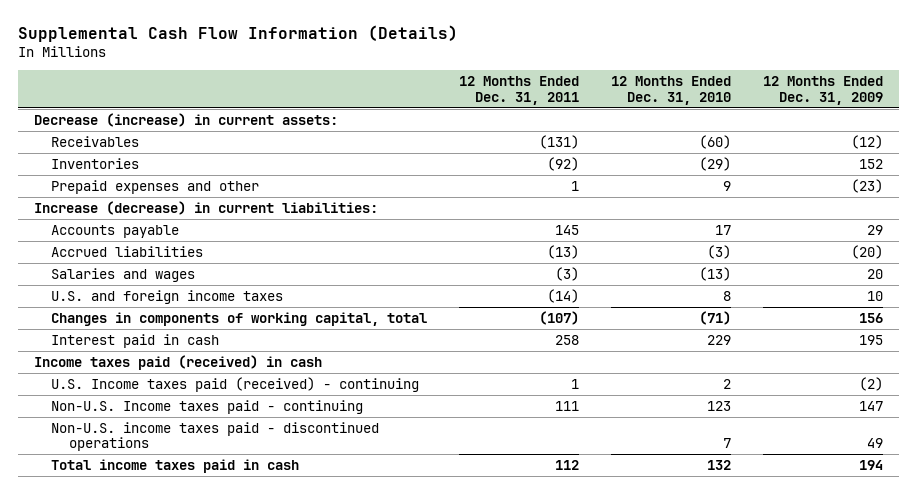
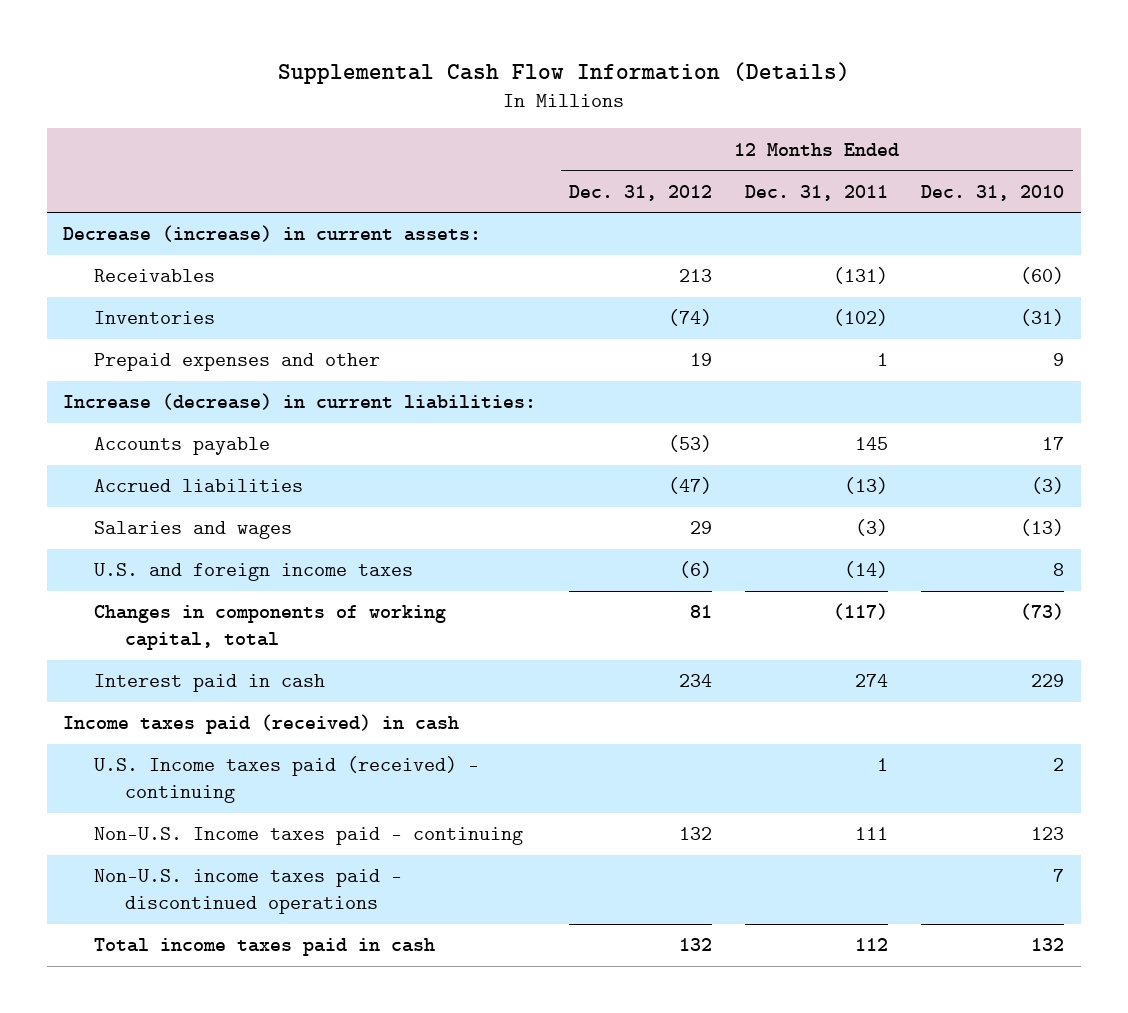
[763,76,884,105] 12 Months Ended Dec. 31, 2009 -> none
none -> [569,184,713,201] Dec. 31, 2012
[547,156,580,171] (92) -> [833,309,889,327] (102)
[699,156,732,171] (29) -> [1020,309,1065,327] (31)
[539,310,580,325] (107) -> [833,603,889,621] (117)
[699,310,732,325] (71) -> [1020,603,1065,621] (73)
[555,334,580,345] 258 -> [855,674,889,688] 274

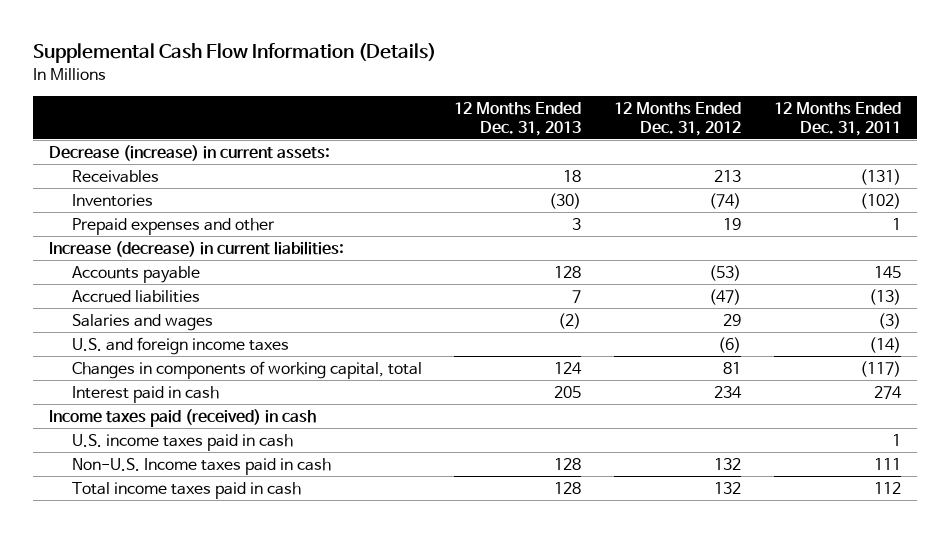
[921,184,1065,201] Dec. 31, 2010 -> none
none -> [454,101,582,136] 12 Months Ended Dec. 31, 2013
[94,869,403,915] Non-U.S. income taxes paid - discontinued operations -> none
[94,756,480,804] U.S. Income taxes paid (received) - continuing -> [71,433,293,451] U.S. income taxes paid in cash
[94,827,524,846] Non-U.S. Income taxes paid - continuing -> [71,457,331,475] Non-U.S. Income taxes paid in cash

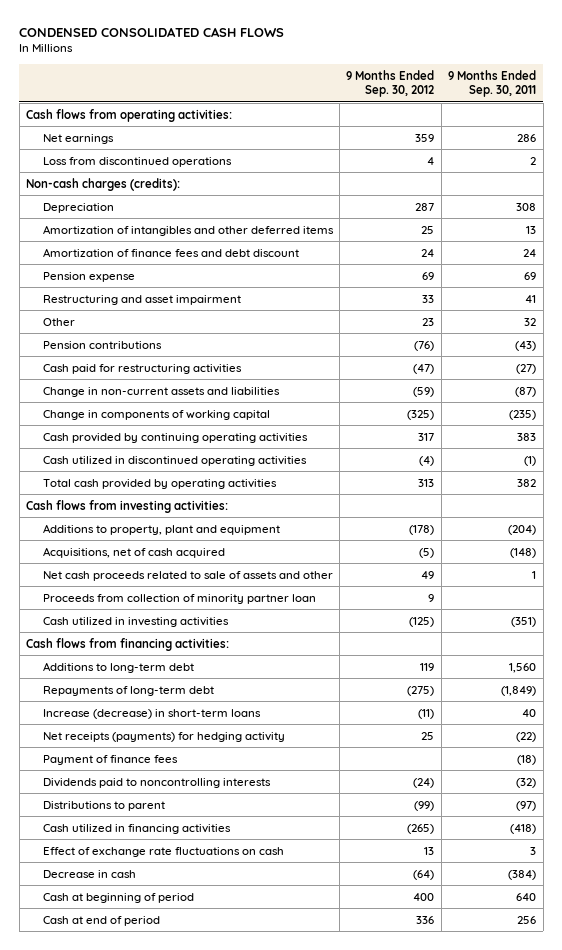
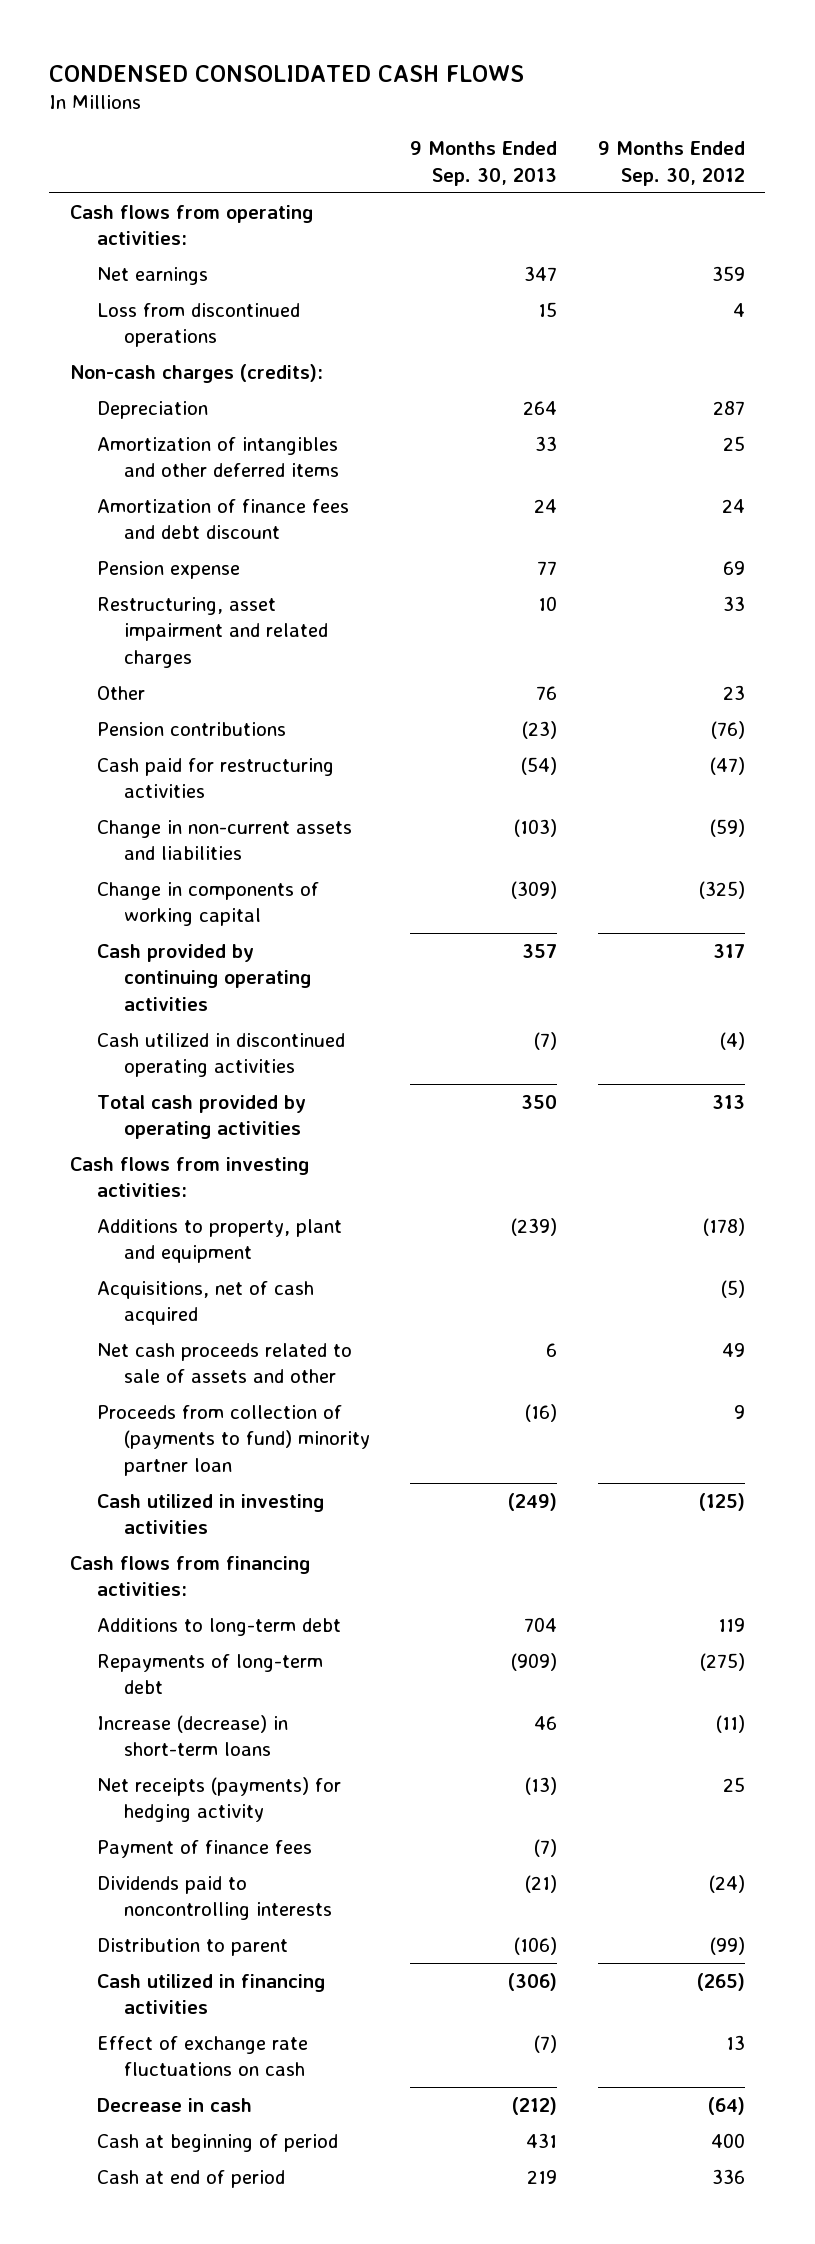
[448,69,537,98] 9 Months Ended Sep. 30, 2011 -> none
none -> [410,141,558,186] 9 Months Ended Sep. 30, 2013
[42,294,241,305] Restructuring and asset impairment -> [96,597,328,668] Restructuring, asset impairment and related charges
[42,593,316,604] Proceeds from collection of minority partner loan -> [96,1405,370,1476] Proceeds from collection of (payments to fund) minority partner loan
[42,800,165,811] Distributions to parent -> [96,1938,288,1957] Distribution to parent

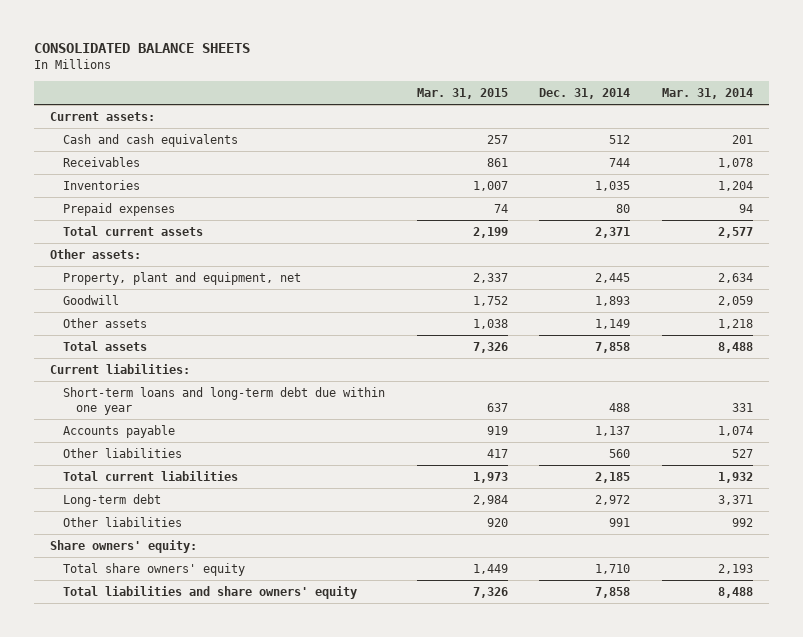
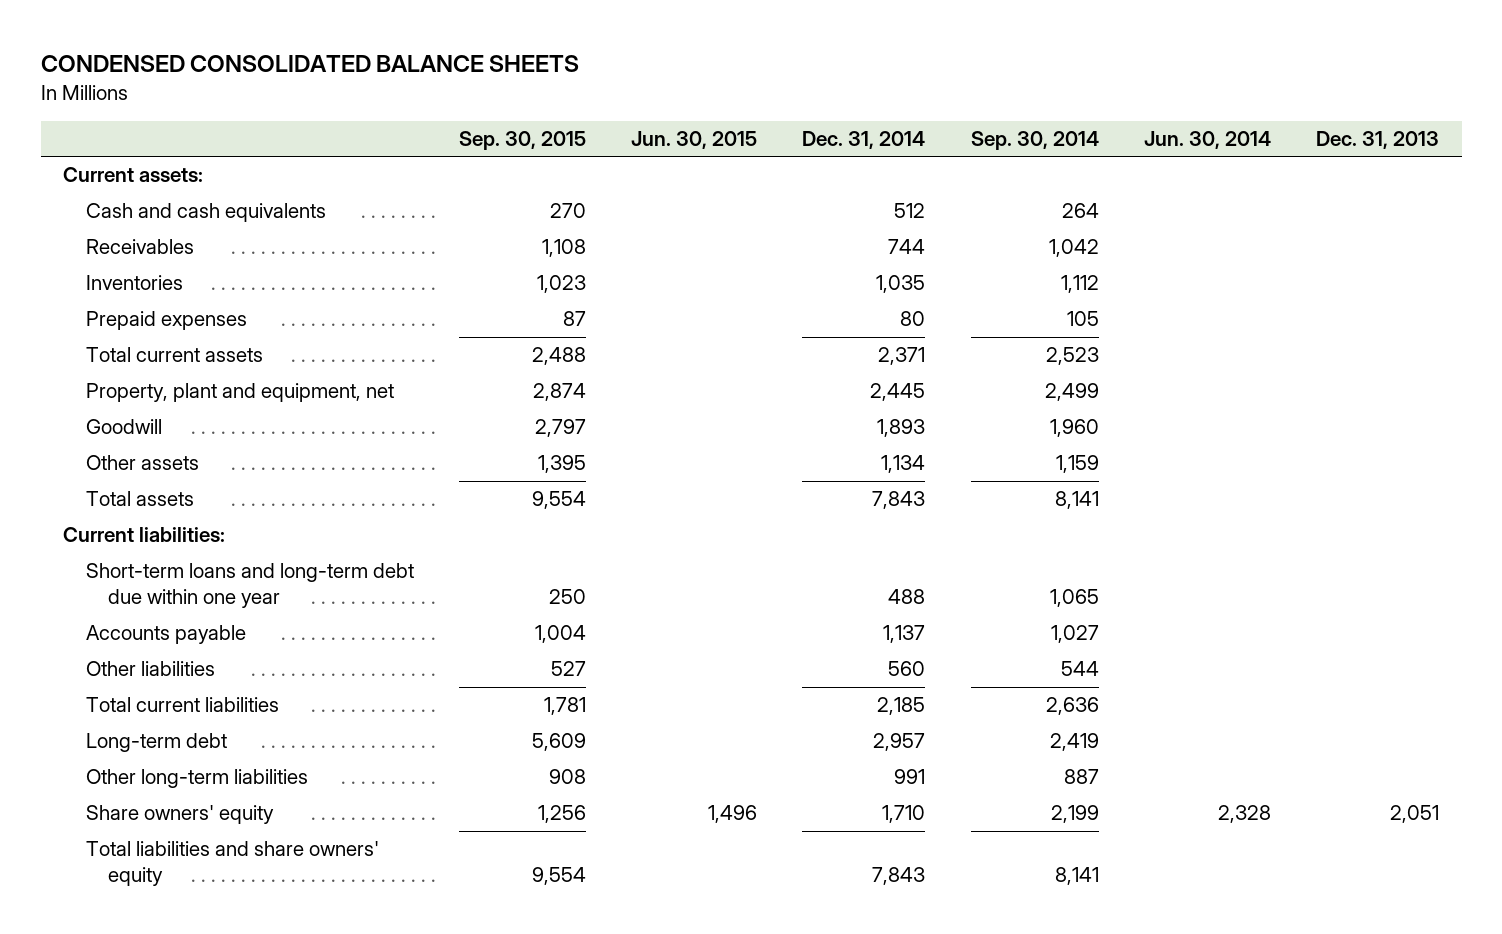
[34,42,251,53] CONSOLIDATED BALANCE SHEETS -> [40,55,579,73] CONDENSED CONSOLIDATED BALANCE SHEETS
[416,87,508,99] Mar. 31, 2015 -> none
[661,87,753,99] Mar. 31, 2014 -> none
none -> [458,130,586,150] Sep. 30, 2015
none -> [631,130,758,149] Jun. 30, 2015
none -> [970,130,1099,150] Sep. 30, 2014
none -> [1143,130,1271,149] Jun. 30, 2014
none -> [1316,130,1440,149] Dec. 31, 2013
[50,249,142,260] Other assets: -> none
[595,319,631,330] 1,149 -> [881,455,926,474] 1,134
[595,342,631,354] 7,858 -> [872,491,926,510] 7,843
[50,540,198,554] Share owners' equity: -> none
[595,495,631,506] 2,972 -> [873,733,926,752] 2,957
[63,517,183,528] Other liabilities -> [85,769,308,789] Other long-term liabilities
[63,563,246,577] Total share owners' equity -> [85,805,274,825] Share owners' equity
[595,587,631,599] 7,858 -> [872,867,926,886] 7,843

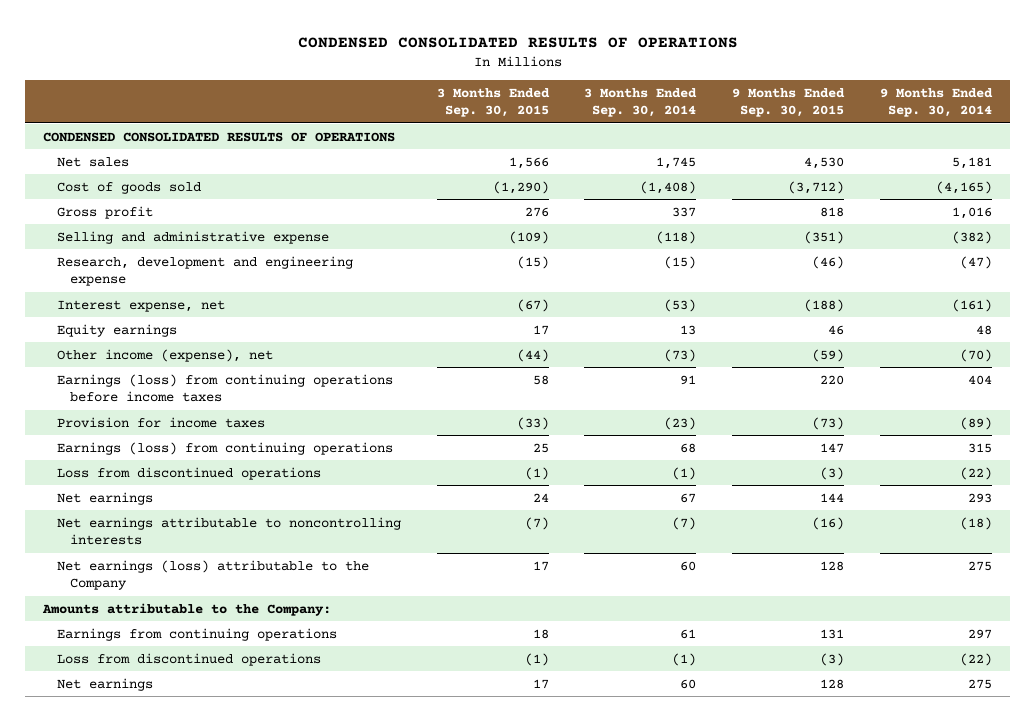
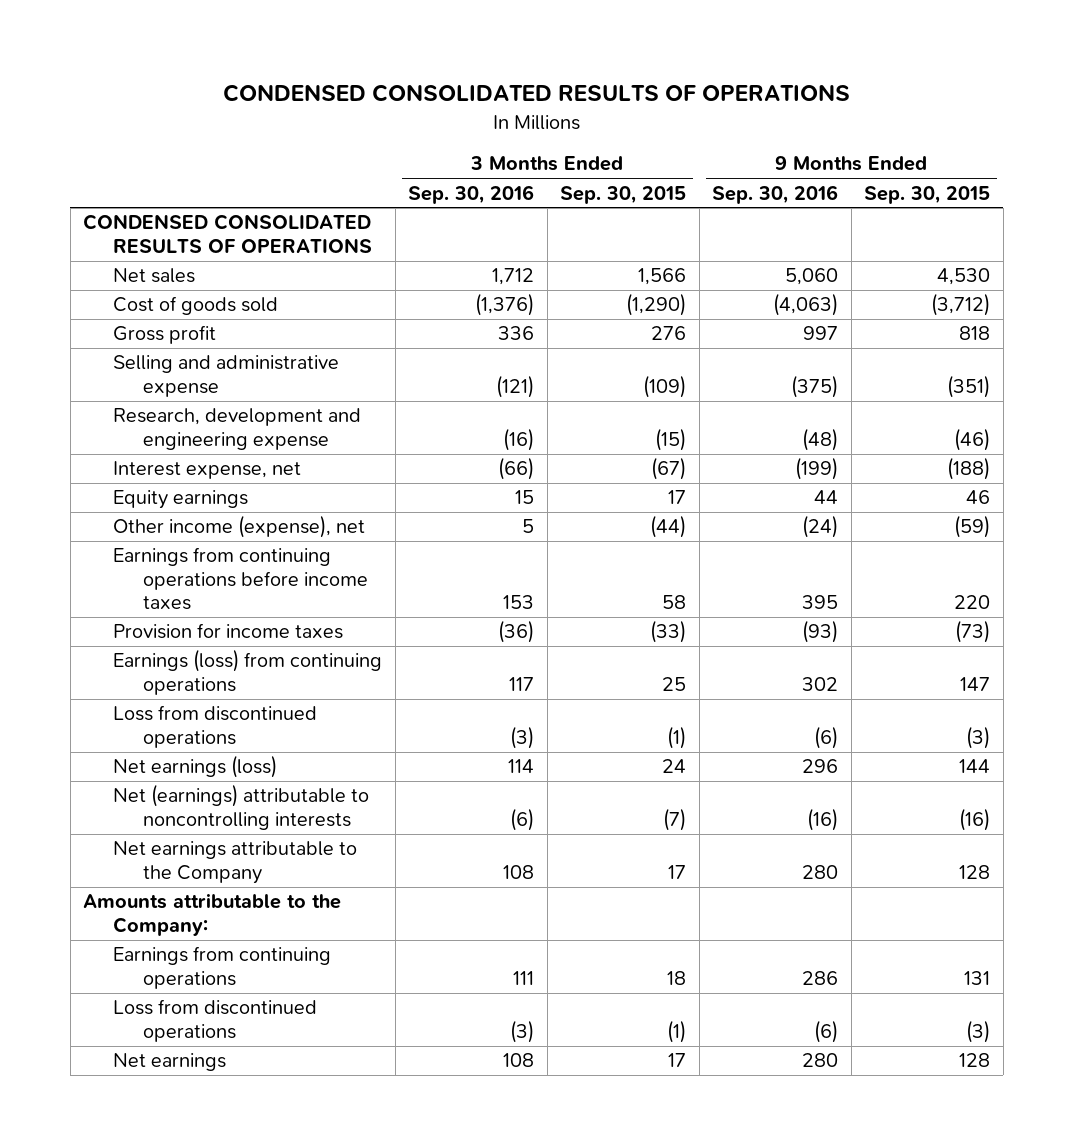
[584,87,698,118] 3 Months Ended Sep. 30, 2014 -> none
[880,87,994,118] 9 Months Ended Sep. 30, 2014 -> none
none -> [408,184,535,204] Sep. 30, 2016
none -> [712,184,839,204] Sep. 30, 2016
[56,373,393,403] Earnings (loss) from continuing operations before income taxes -> [113,547,369,611] Earnings from continuing operations before income taxes
[56,491,153,505] Net earnings -> [113,755,278,779] Net earnings (loss)
[56,516,401,546] Net earnings attributable to noncontrolling interests -> [113,784,370,830] Net (earnings) attributable to noncontrolling interests
[56,559,369,591] Net earnings (loss) attributable to the Company -> [113,841,358,884] Net earnings attributable to the Company

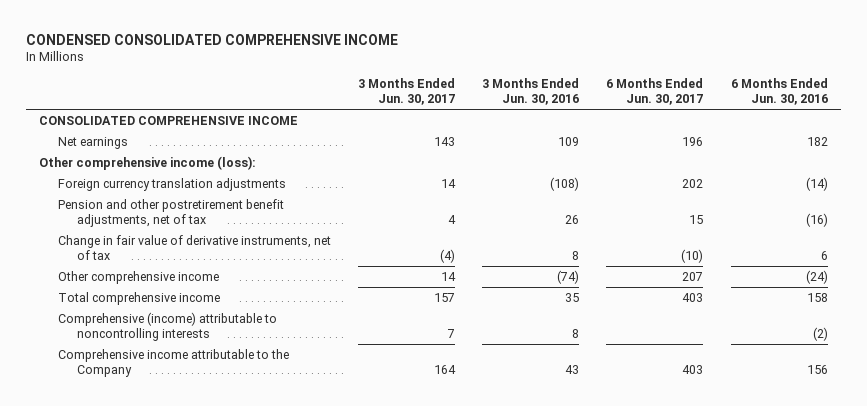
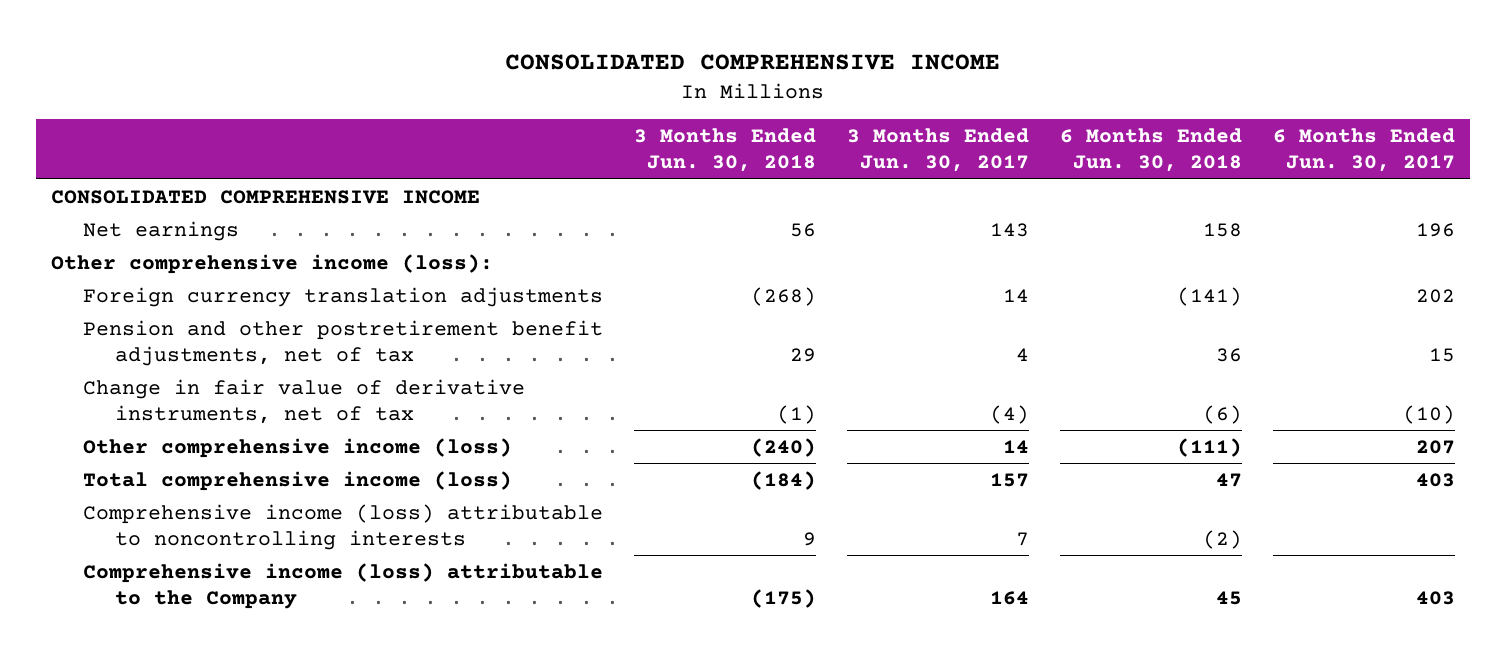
[25,33,398,45] CONDENSED CONSOLIDATED COMPREHENSIVE INCOME -> [505,54,1001,71] CONSOLIDATED COMPREHENSIVE INCOME
[482,78,580,106] 3 Months Ended Jun. 30, 2016 -> none
[730,78,828,106] 6 Months Ended Jun. 30, 2016 -> none
none -> [634,128,817,173] 3 Months Ended Jun. 30, 2018
none -> [1059,128,1242,173] 6 Months Ended Jun. 30, 2018
[57,270,219,284] Other comprehensive income -> [83,437,513,458] Other comprehensive income (loss)
[57,291,220,305] Total comprehensive income -> [83,470,513,491] Total comprehensive income (loss)
[57,311,277,341] Comprehensive (income) attributable to noncontrolling interests -> [83,503,604,550] Comprehensive income (loss) attributable to noncontrolling interests
[57,348,289,377] Comprehensive income attributable to the Company -> [83,562,604,609] Comprehensive income (loss) attributable to the Company

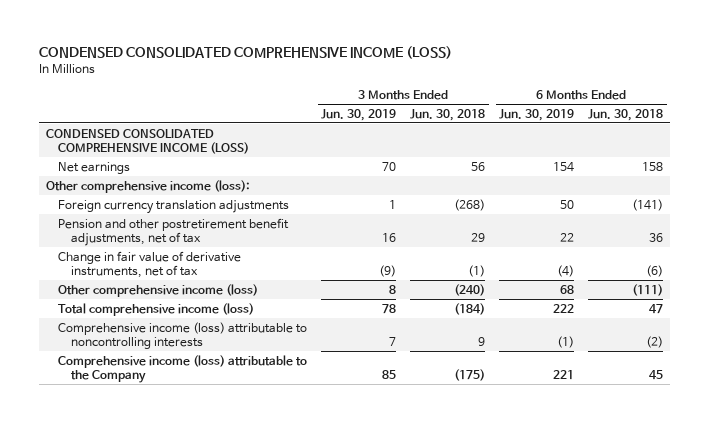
[505,54,1001,71] CONSOLIDATED COMPREHENSIVE INCOME -> [38,46,452,60] CONDENSED CONSOLIDATED COMPREHENSIVE INCOME (LOSS)
[847,128,1030,173] 3 Months Ended Jun. 30, 2017 -> none
[1272,128,1455,173] 6 Months Ended Jun. 30, 2017 -> none
none -> [321,108,397,121] Jun. 30, 2019
none -> [499,108,575,121] Jun. 30, 2019
[51,189,481,204] CONSOLIDATED COMPREHENSIVE INCOME -> [45,128,250,154] CONDENSED CONSOLIDATED COMPREHENSIVE INCOME (LOSS)

